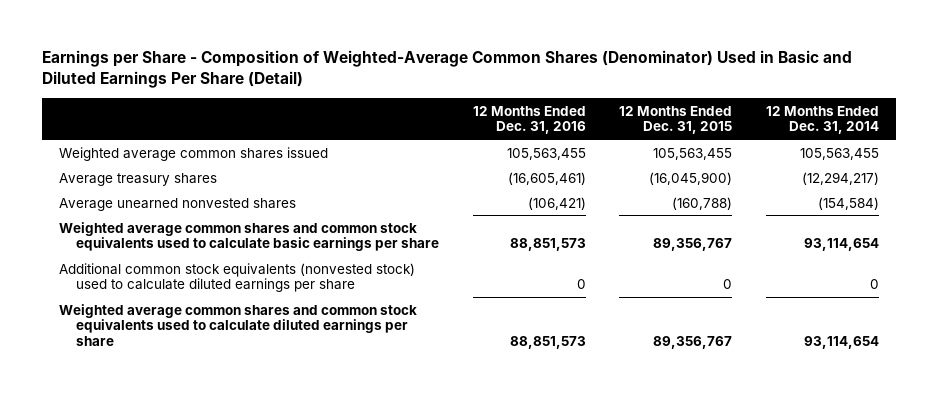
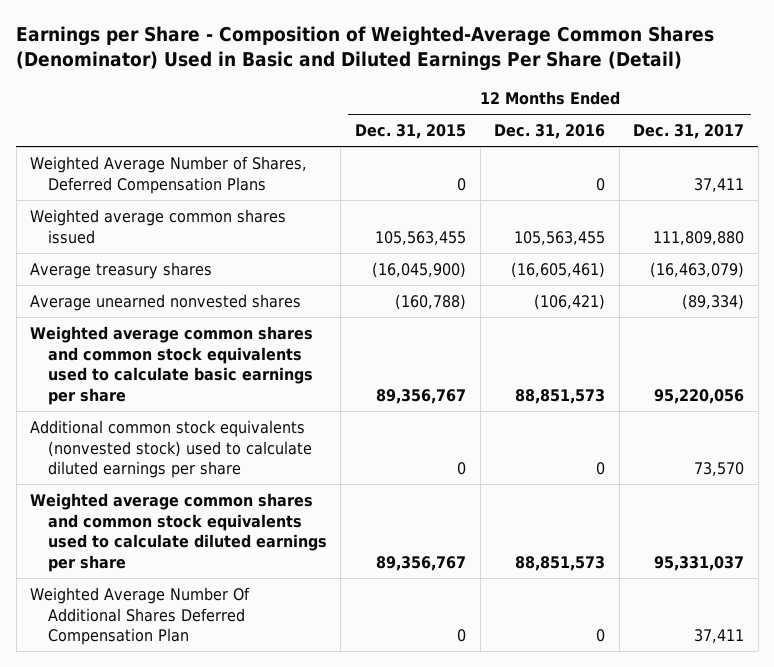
[766,105,880,135] 12 Months Ended Dec. 31, 2014 -> none
none -> [633,124,745,140] Dec. 31, 2017
none -> [30,155,308,194] Weighted Average Number of Shares, Deferred Compensation Plans
none -> [30,586,251,646] Weighted Average Number Of Additional Shares Deferred Compensation Plan

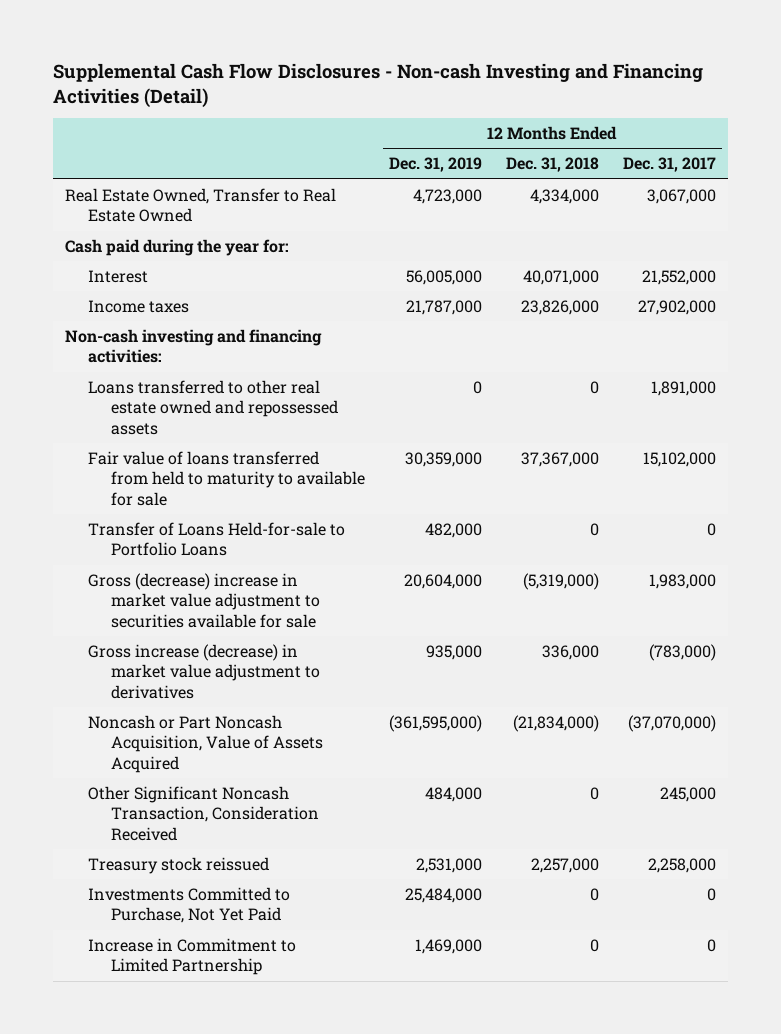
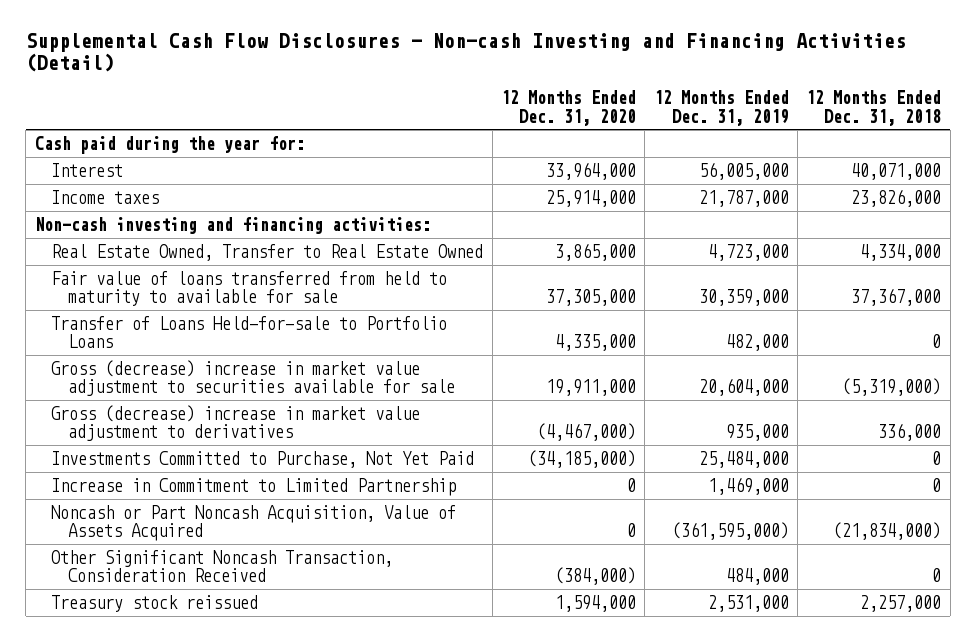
[622,157,716,173] Dec. 31, 2017 -> none
none -> [500,90,636,126] 12 Months Ended Dec. 31, 2020
[87,379,338,435] Loans transferred to other real estate owned and repossessed assets -> none
[65,187,337,223] Real Estate Owned, Transfer to Real Estate Owned -> [51,243,484,261] Real Estate Owned, Transfer to Real Estate Owned
[87,643,320,699] Gross increase (decrease) in market value adjustment to derivatives -> [51,404,421,442] Gross (decrease) increase in market value adjustment to derivatives
[87,886,290,924] Investments Committed to Purchase, Not Yet Paid -> [51,450,475,468] Investments Committed to Purchase, Not Yet Paid
[87,937,296,976] Increase in Commitment to Limited Partnership -> [51,477,457,496] Increase in Commitment to Limited Partnership

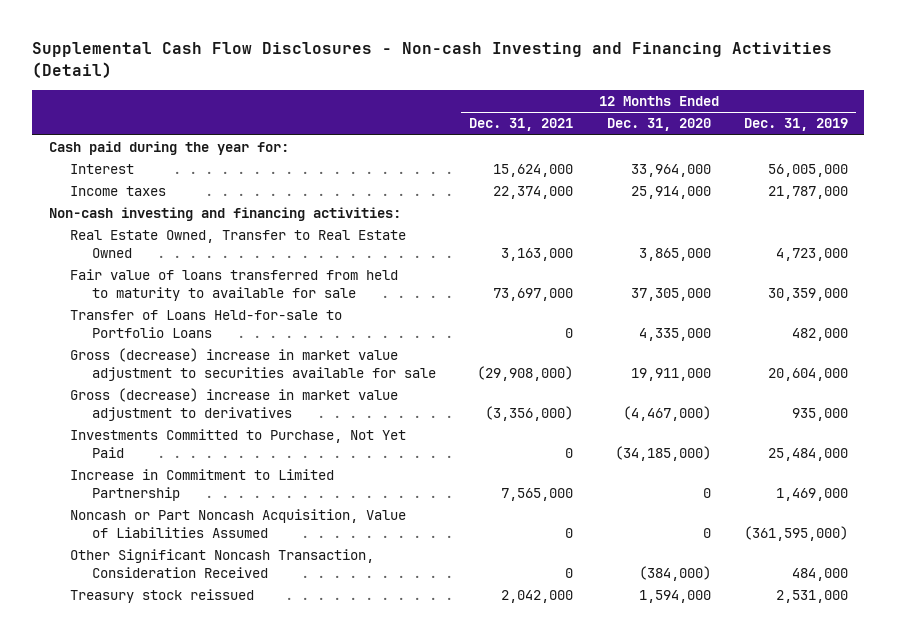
[806,90,942,126] 12 Months Ended Dec. 31, 2018 -> none
none -> [469,118,574,132] Dec. 31, 2021
[51,504,457,542] Noncash or Part Noncash Acquisition, Value of Assets Acquired -> [70,509,407,539] Noncash or Part Noncash Acquisition, Value of Liabilities Assumed

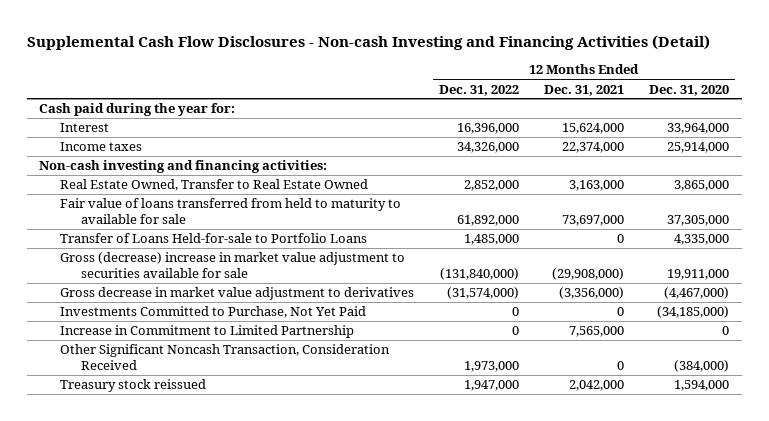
[743,118,848,132] Dec. 31, 2019 -> none
none -> [439,84,520,96] Dec. 31, 2022
[70,388,399,422] Gross (decrease) increase in market value adjustment to derivatives -> [59,287,414,301] Gross decrease in market value adjustment to derivatives
[70,509,407,539] Noncash or Part Noncash Acquisition, Value of Liabilities Assumed -> none

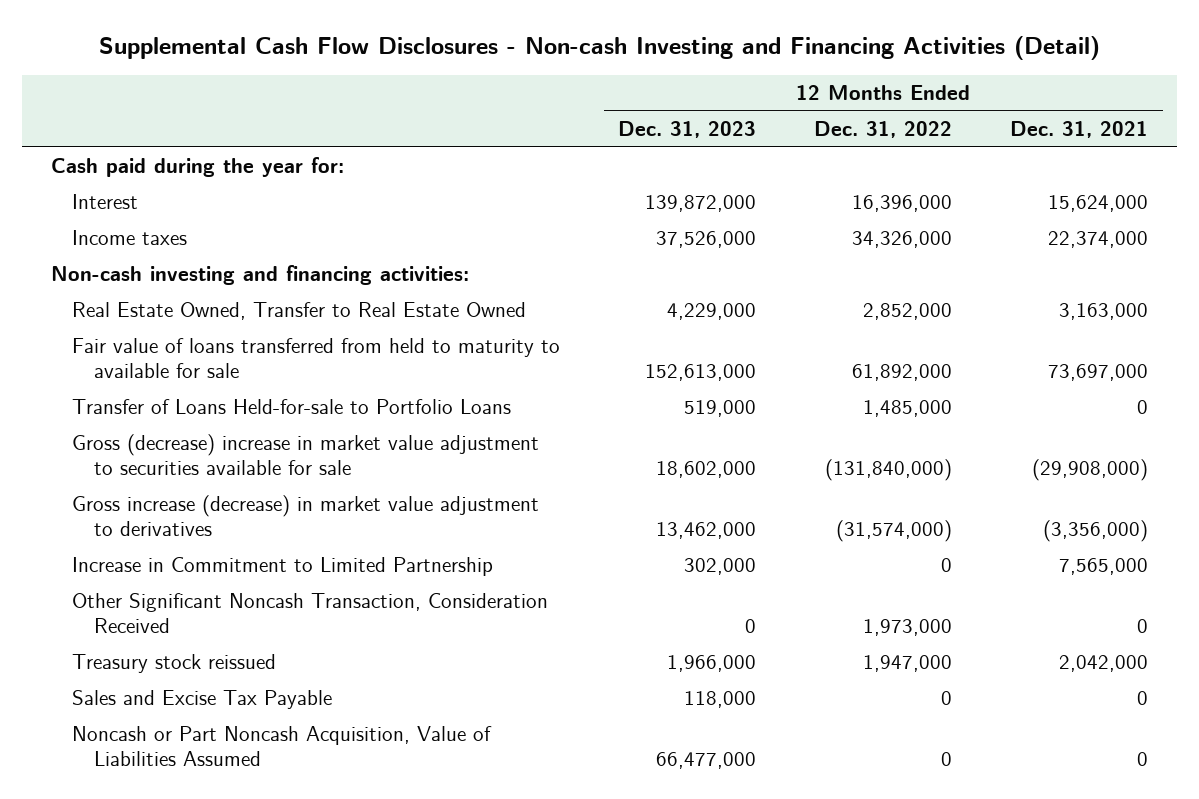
[649,84,730,96] Dec. 31, 2020 -> none
none -> [618,121,757,139] Dec. 31, 2023
[59,306,366,319] Investments Committed to Purchase, Not Yet Paid -> none
[59,287,414,301] Gross decrease in market value adjustment to derivatives -> [72,495,540,537] Gross increase (decrease) in market value adjustment to derivatives
none -> [72,690,333,710] Sales and Excise Tax Payable
none -> [72,726,493,767] Noncash or Part Noncash Acquisition, Value of Liabilities Assumed

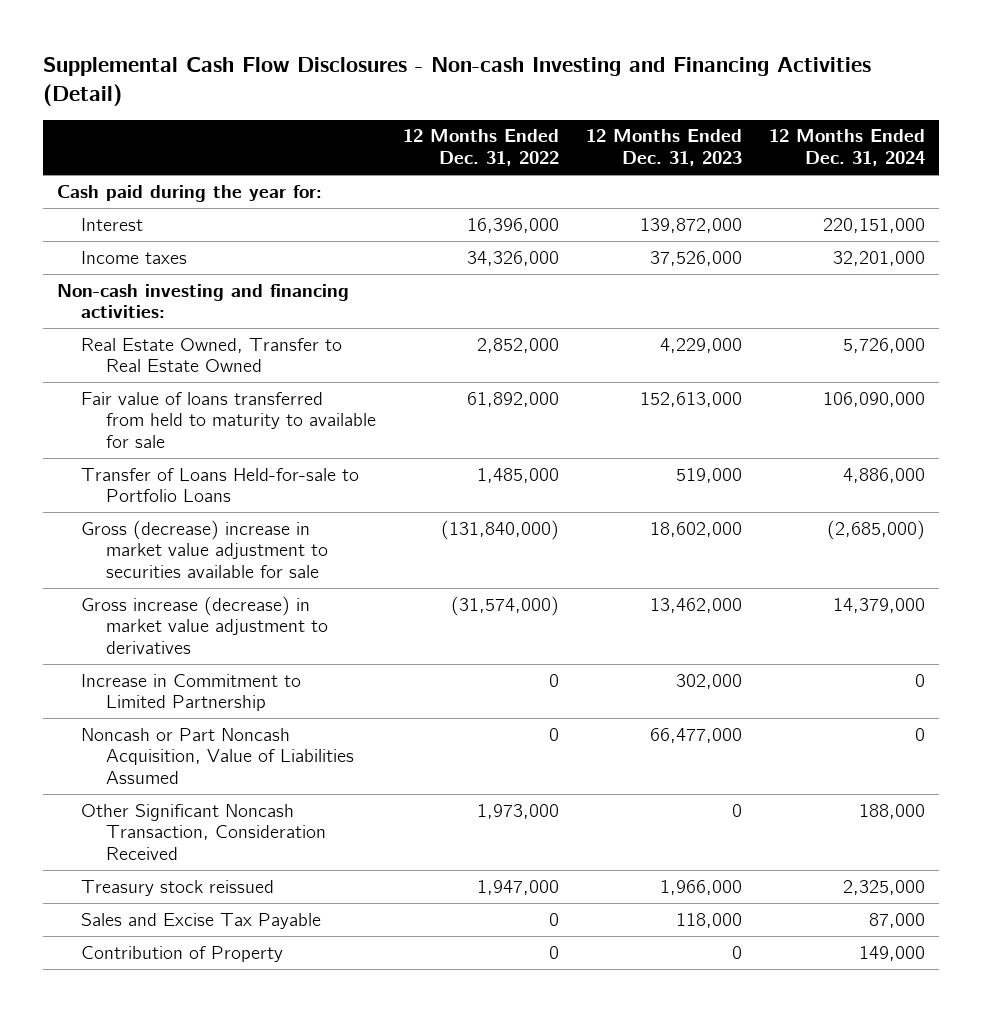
[1010,121,1149,139] Dec. 31, 2021 -> none
none -> [769,129,926,167] 12 Months Ended Dec. 31, 2024
[72,726,493,767] Noncash or Part Noncash Acquisition, Value of Liabilities Assumed -> [81,727,354,785] Noncash or Part Noncash Acquisition, Value of Liabilities Assumed
none -> [81,945,284,962] Contribution of Property

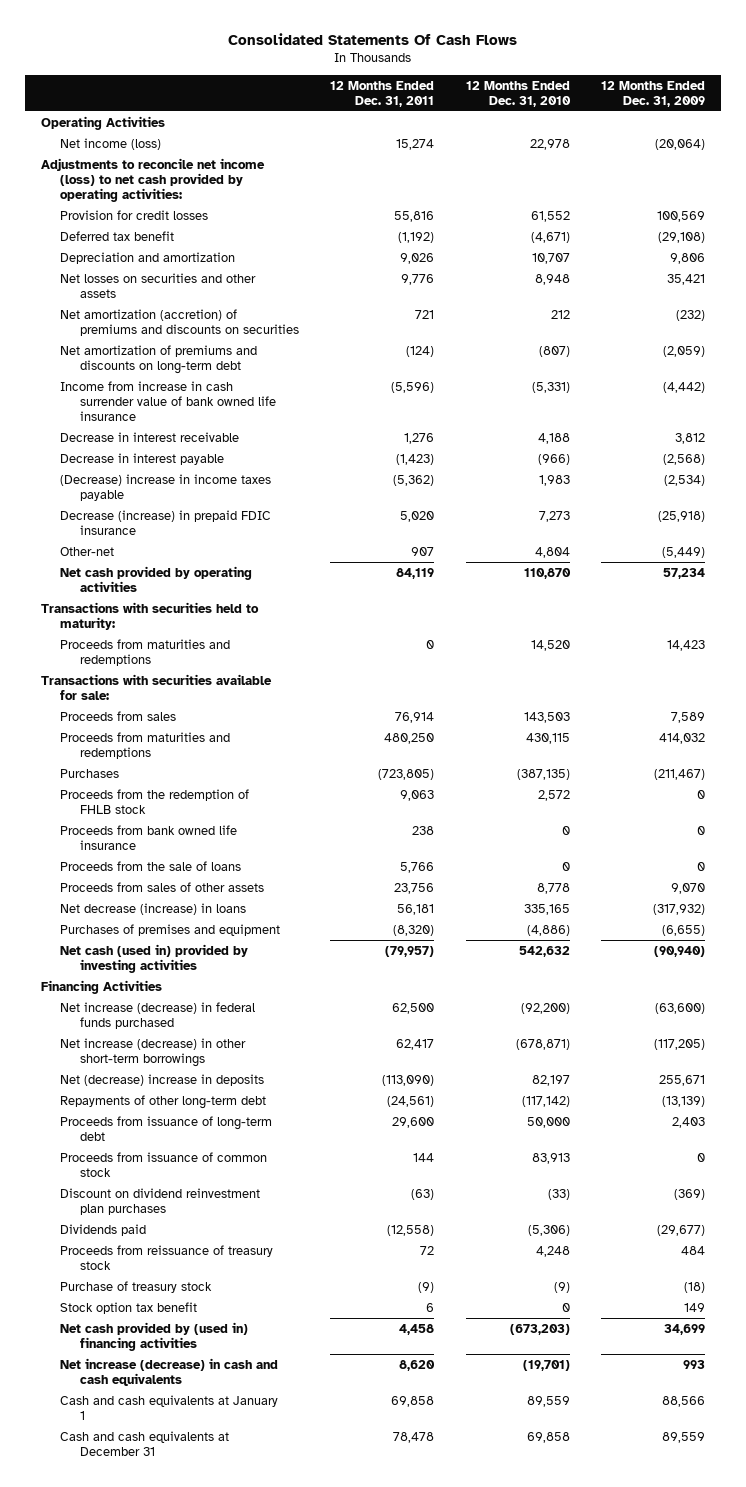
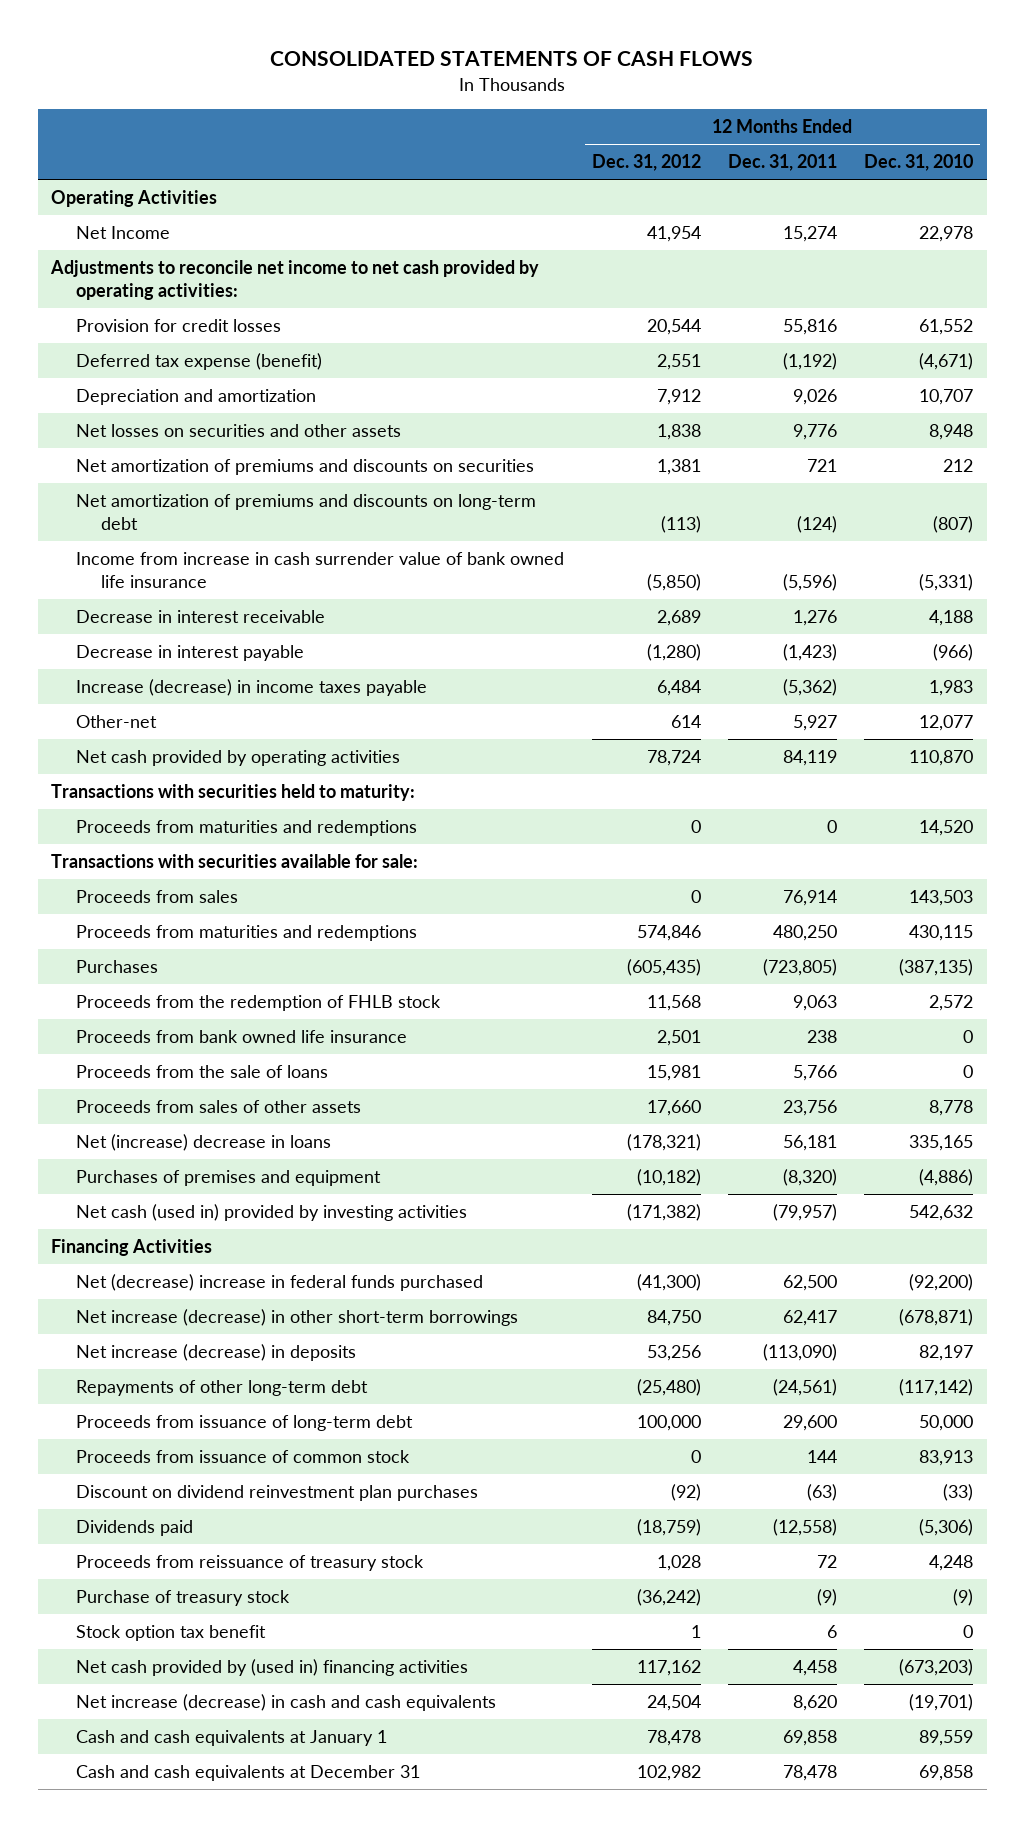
[227,32,517,45] Consolidated Statements Of Cash Flows -> [270,51,754,67] CONSOLIDATED STATEMENTS OF CASH FLOWS
[601,80,706,107] 12 Months Ended Dec. 31, 2009 -> none
none -> [591,154,701,172] Dec. 31, 2012
[60,137,162,150] Net income (loss) -> [76,226,171,240] Net Income
[40,157,265,202] Adjustments to reconcile net income (loss) to net cash provided by operating activities: -> [50,260,540,300] Adjustments to reconcile net income to net cash provided by operating activities:
[60,230,175,241] Deferred tax benefit -> [76,353,323,371] Deferred tax expense (benefit)
[60,308,299,336] Net amortization (accretion) of premiums and discounts on securities -> [76,459,535,476] Net amortization of premiums and discounts on securities
[60,509,272,535] Decrease (increase) in prepaid FDIC insurance -> none
[60,473,272,501] (Decrease) increase in income taxes payable -> [76,679,428,697] Increase (decrease) in income taxes payable
[411,546,435,556] 907 -> [792,715,837,732] 5,927
[534,546,570,558] 4,804 -> [919,715,974,732] 12,077
[60,902,247,915] Net decrease (increase) in loans -> [76,1134,332,1152] Net (increase) decrease in loans
[60,1001,256,1029] Net increase (decrease) in federal funds purchased -> [76,1274,484,1292] Net (decrease) increase in federal funds purchased
[60,1073,265,1086] Net (decrease) increase in deposits -> [76,1344,357,1362] Net increase (decrease) in deposits

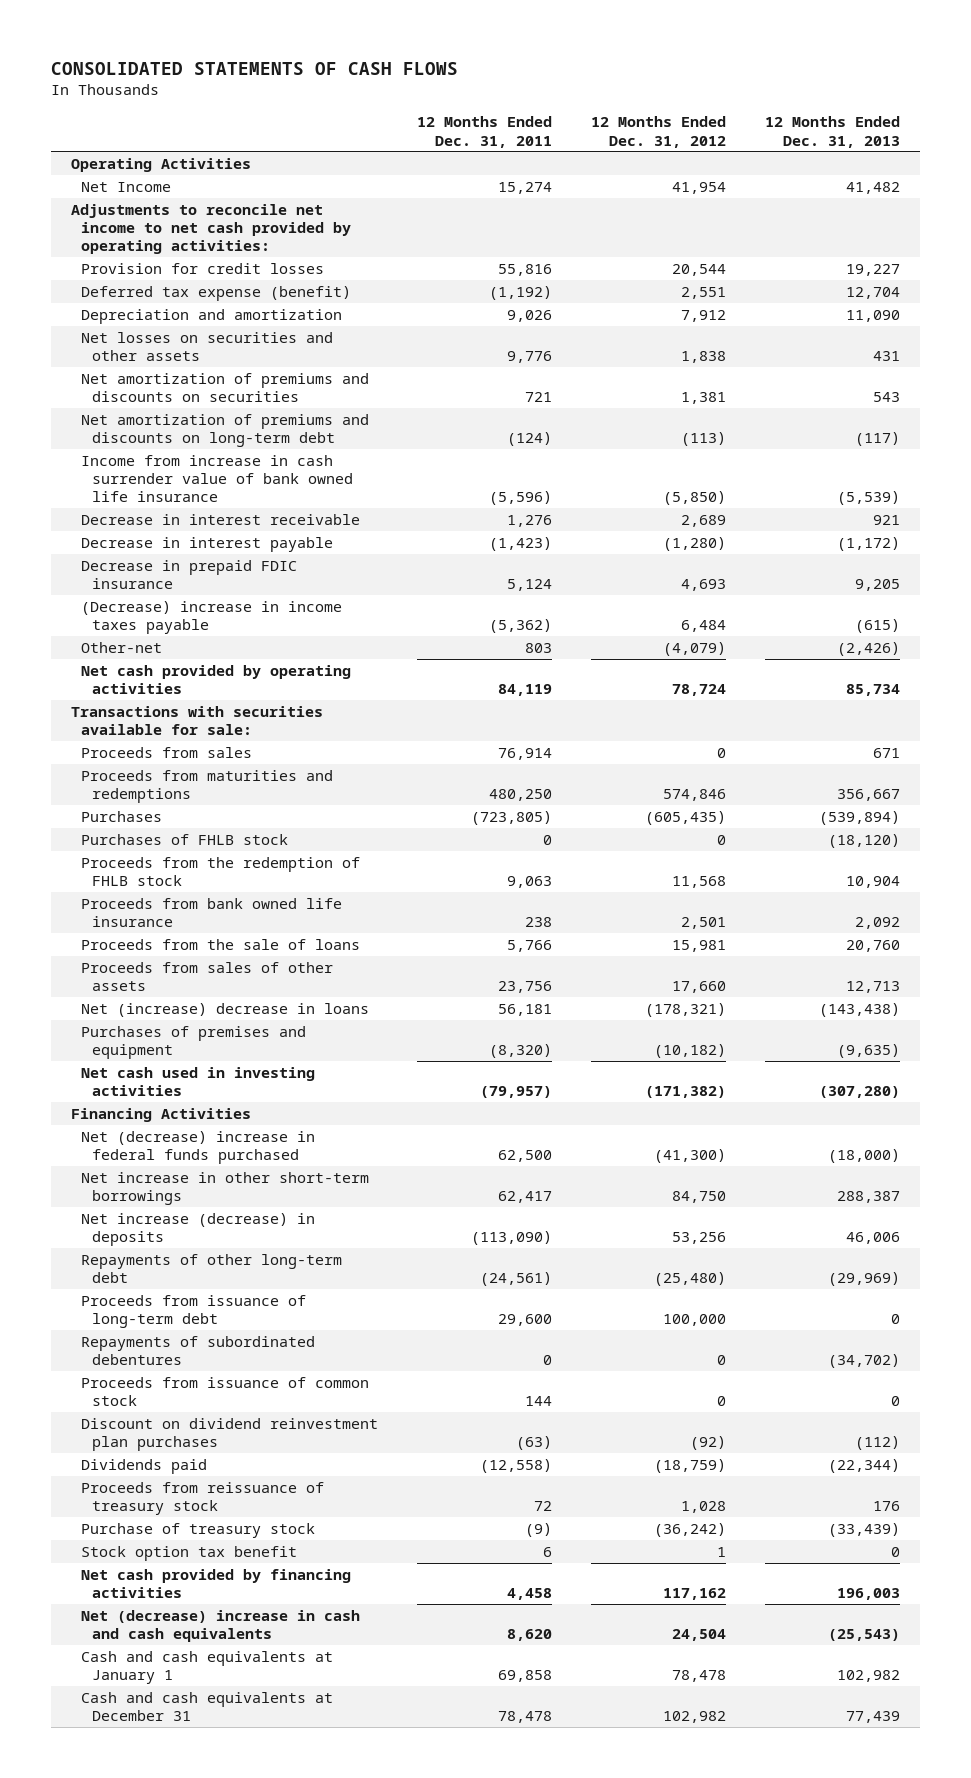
[864,154,974,172] Dec. 31, 2010 -> none
none -> [765,116,901,148] 12 Months Ended Dec. 31, 2013
none -> [81,559,298,589] Decrease in prepaid FDIC insurance
[76,679,428,697] Increase (decrease) in income taxes payable -> [81,600,343,634] (Decrease) increase in income taxes payable
[670,715,701,729] 614 -> [663,641,727,656] (4,079)
[792,715,837,732] 5,927 -> [525,642,553,653] 803
[51,784,416,802] Transactions with securities held to maturity: -> none
[76,820,418,837] Proceeds from maturities and redemptions -> none
none -> [81,833,289,845] Purchases of FHLB stock
[76,1204,468,1222] Net cash (used in) provided by investing activities -> [81,1066,316,1096] Net cash used in investing activities
[76,1309,519,1327] Net increase (decrease) in other short-term borrowings -> [81,1171,370,1205] Net increase in other short-term borrowings
none -> [81,1335,316,1365] Repayments of subordinated debentures
[76,1659,469,1677] Net cash provided by (used in) financing activities -> [81,1568,352,1598] Net cash provided by financing activities
[76,1694,497,1712] Net increase (decrease) in cash and cash equivalents -> [81,1609,361,1642] Net (decrease) increase in cash and cash equivalents

